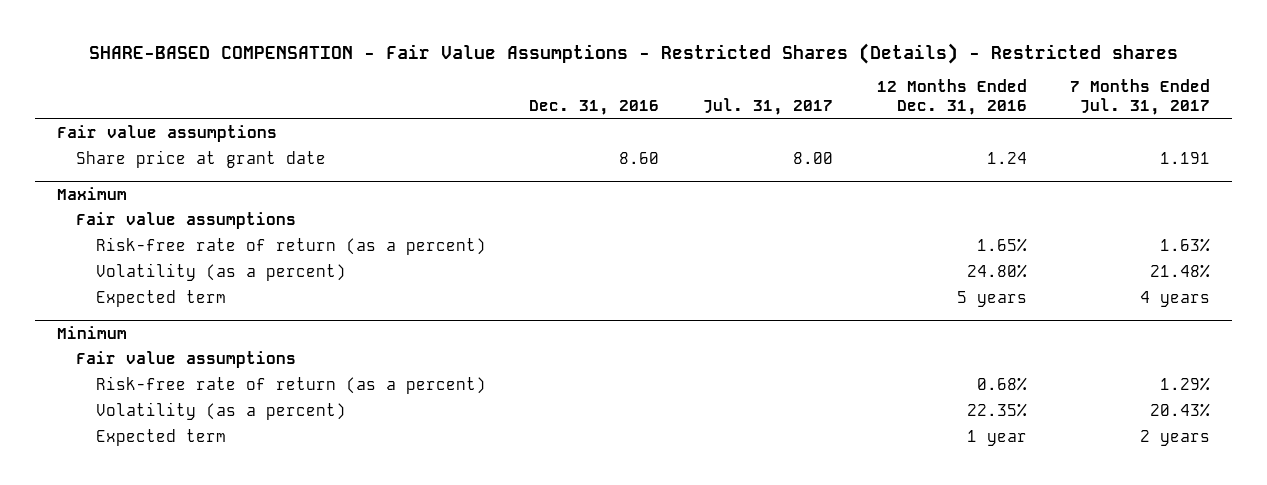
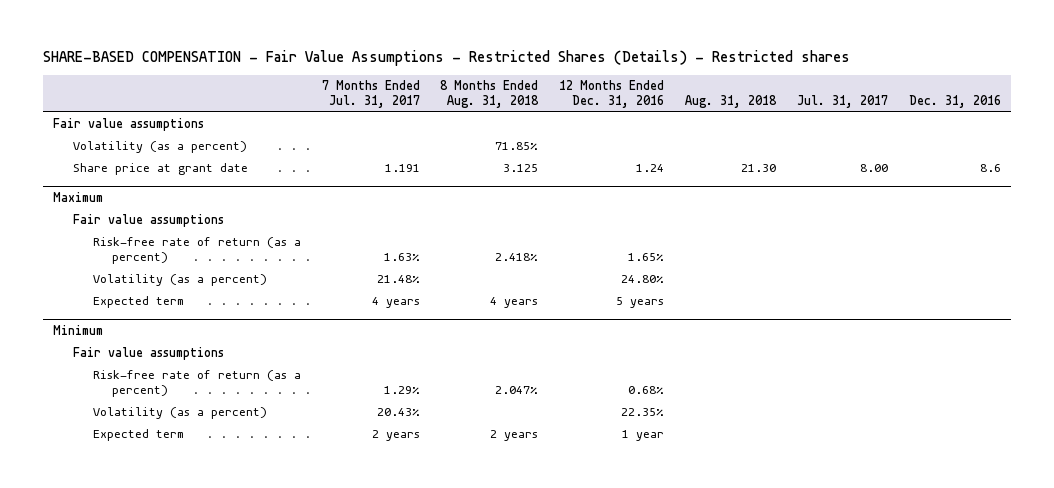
none -> [440,80,540,108] 8 Months Ended Aug. 31, 2018
none -> [685,94,778,108] Aug. 31, 2018
none -> [72,141,247,154] Volatility (as a percent)
[619,152,660,165] 8.60 -> [980,164,1002,173] 8.6

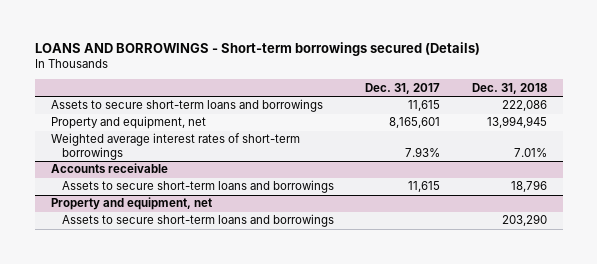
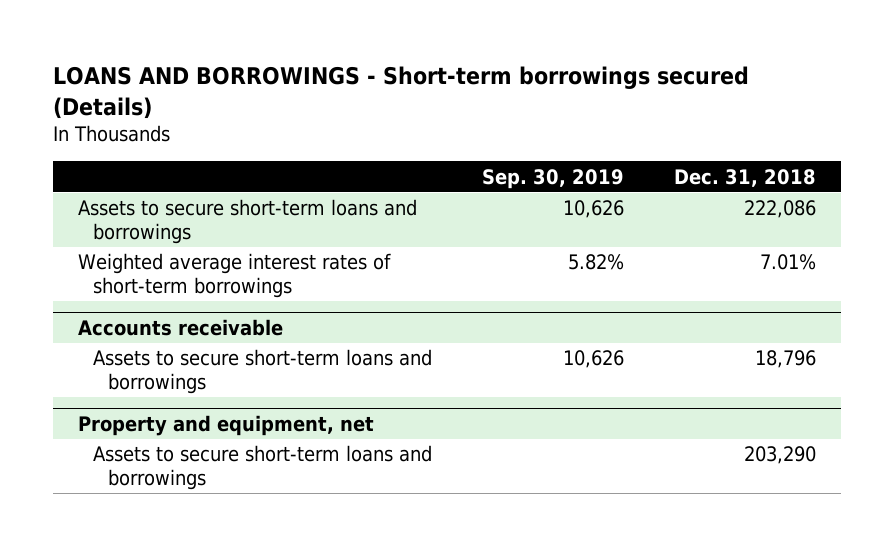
[365,82,441,94] Dec. 31, 2017 -> none
none -> [481,168,624,189] Sep. 30, 2019
[50,116,206,130] Property and equipment, net -> none

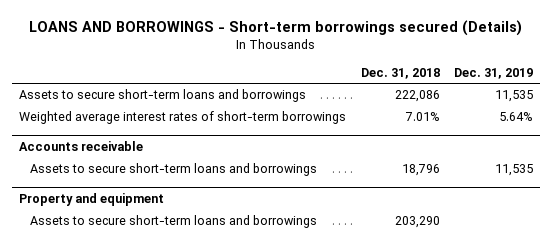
[481,168,624,189] Sep. 30, 2019 -> none
none -> [454,67,534,79] Dec. 31, 2019
[78,415,375,437] Property and equipment, net -> [19,193,165,207] Property and equipment

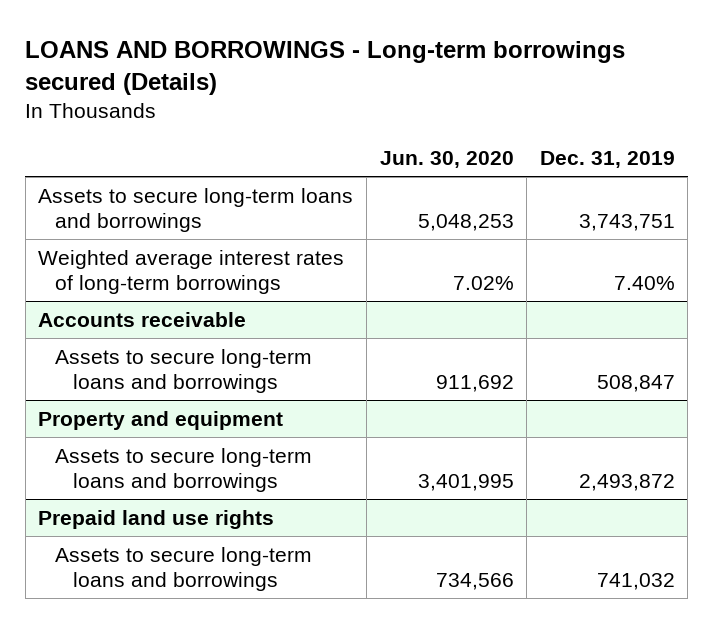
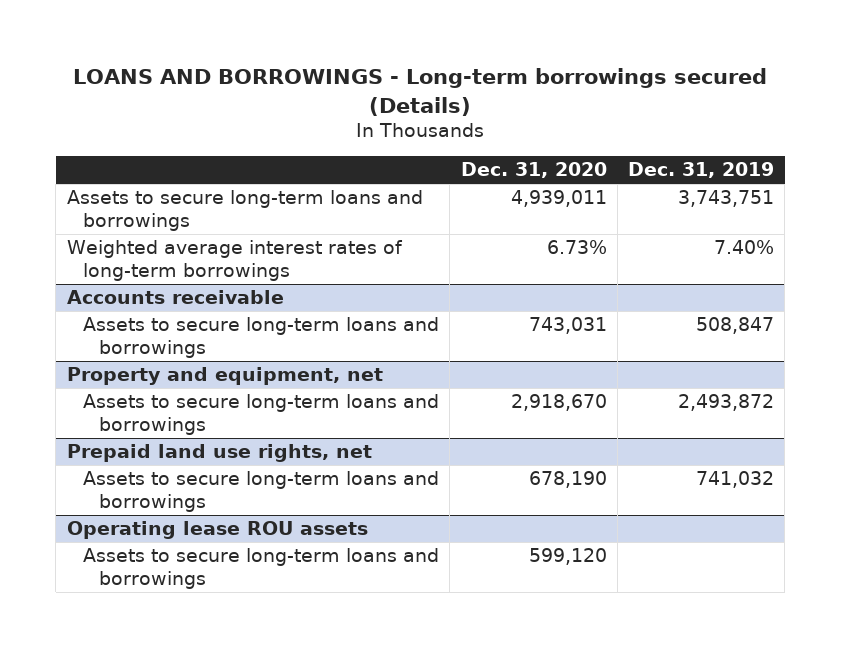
[379,150,514,168] Jun. 30, 2020 -> none
none -> [460,162,607,179] Dec. 31, 2020
[38,410,284,430] Property and equipment -> [66,367,383,386] Property and equipment, net
[38,509,275,529] Prepaid land use rights -> [66,444,372,463] Prepaid land use rights, net
none -> [66,521,368,540] Operating lease ROU assets
none -> [82,548,439,589] Assets to secure long-term loans and borrowings

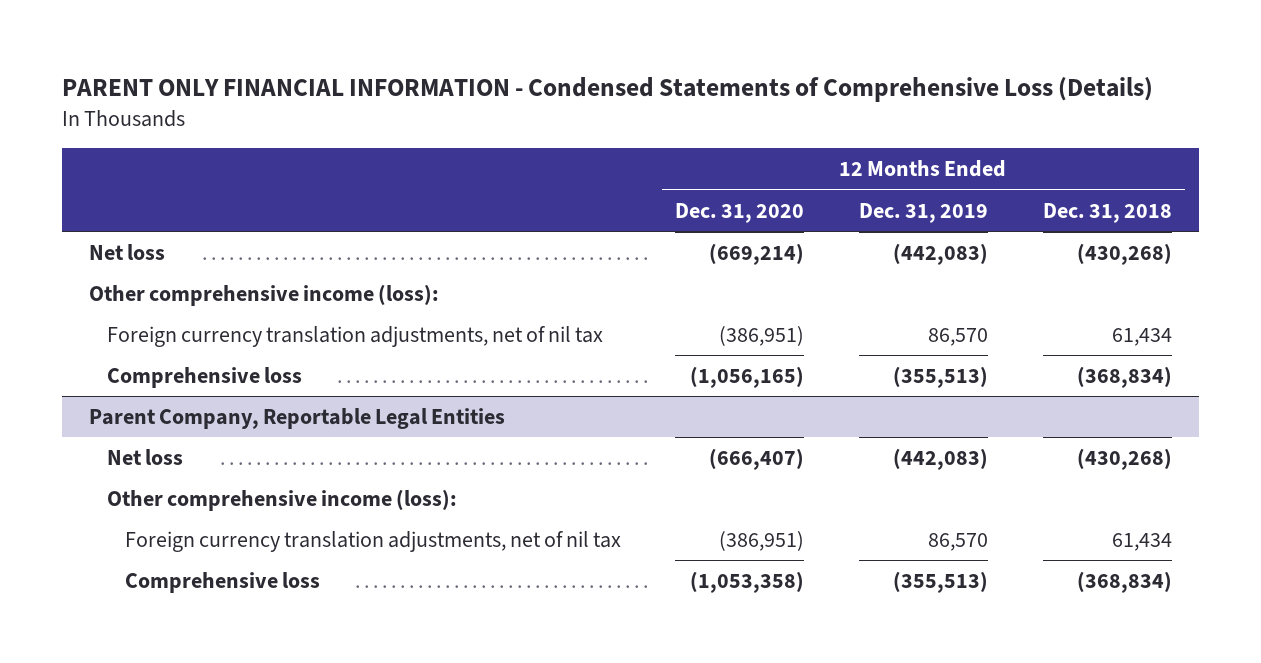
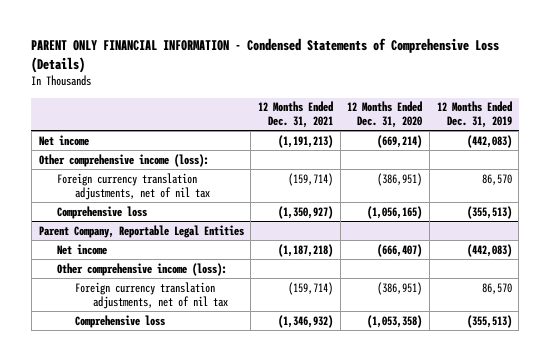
[1042,202,1172,223] Dec. 31, 2018 -> none
none -> [257,101,333,129] 12 Months Ended Dec. 31, 2021
[89,244,166,261] Net loss -> [38,134,89,146] Net income
[107,449,184,466] Net loss -> [56,243,107,255] Net income

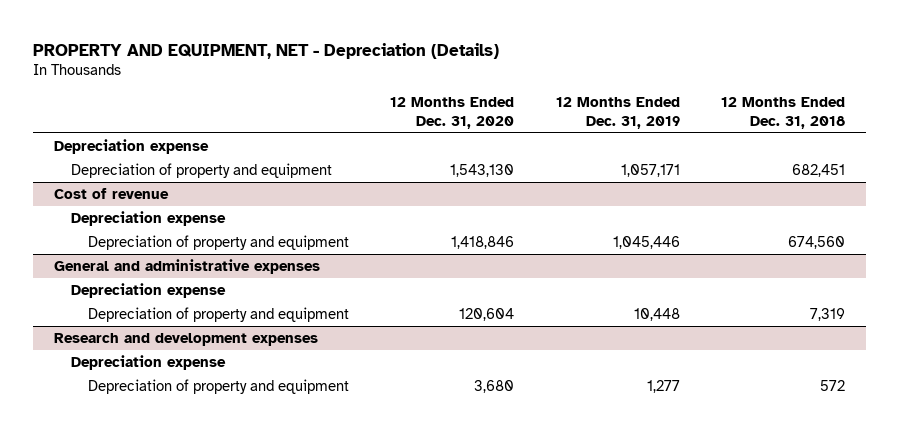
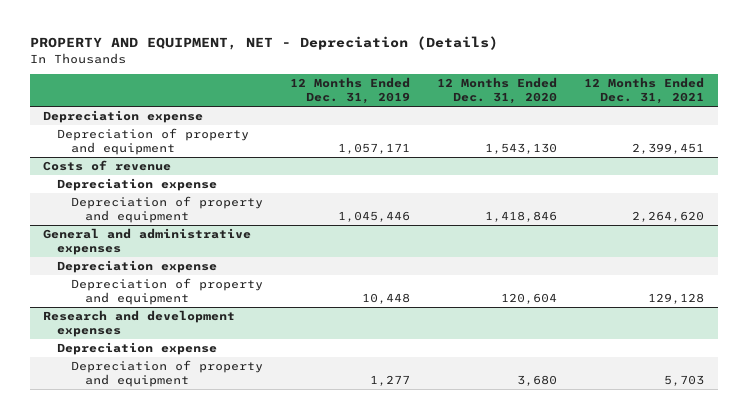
[721,97,846,129] 12 Months Ended Dec. 31, 2018 -> none
none -> [584,77,705,105] 12 Months Ended Dec. 31, 2021
[53,187,169,199] Cost of revenue -> [43,159,172,171] Costs of revenue

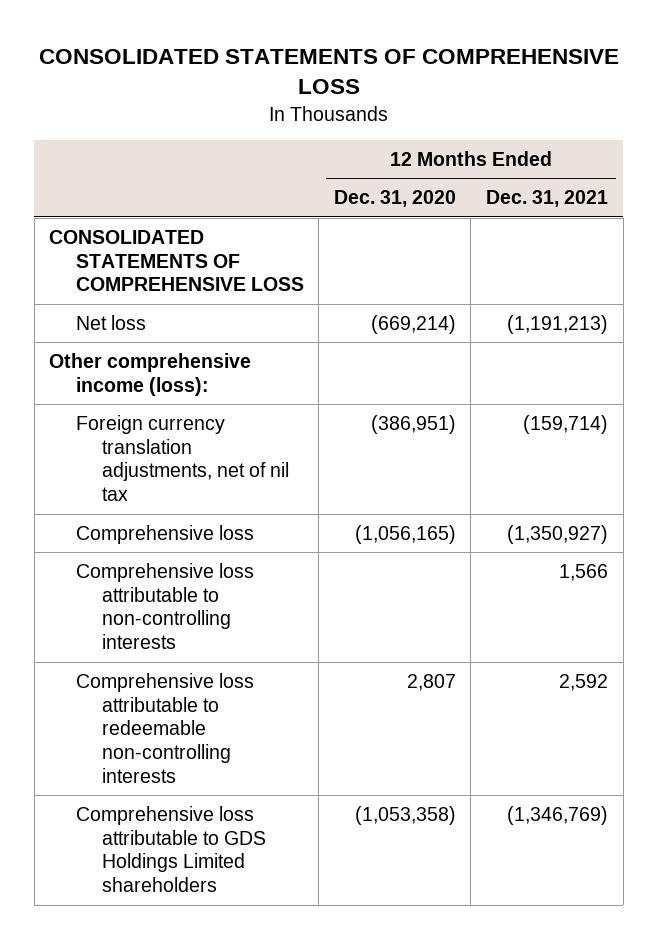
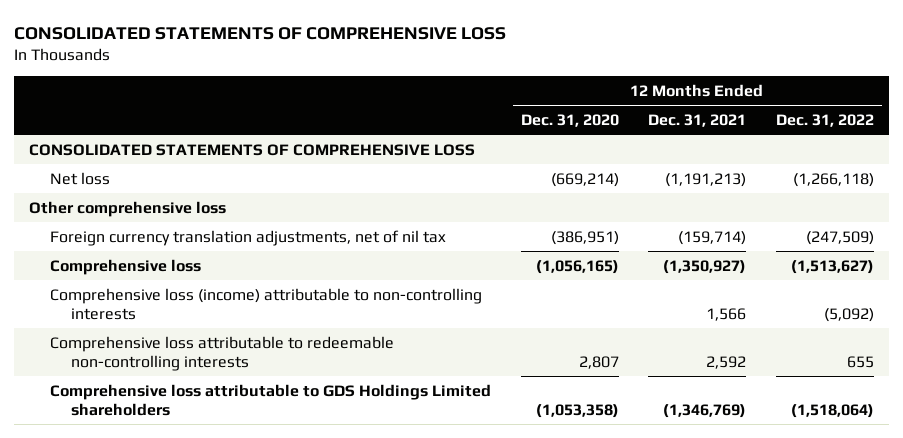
none -> [776,113,875,127] Dec. 31, 2022
[49,352,252,396] Other comprehensive income (loss): -> [28,200,226,217] Other comprehensive loss
[75,562,254,650] Comprehensive loss attributable to non-controlling interests -> [49,287,482,320] Comprehensive loss (income) attributable to non-controlling interests

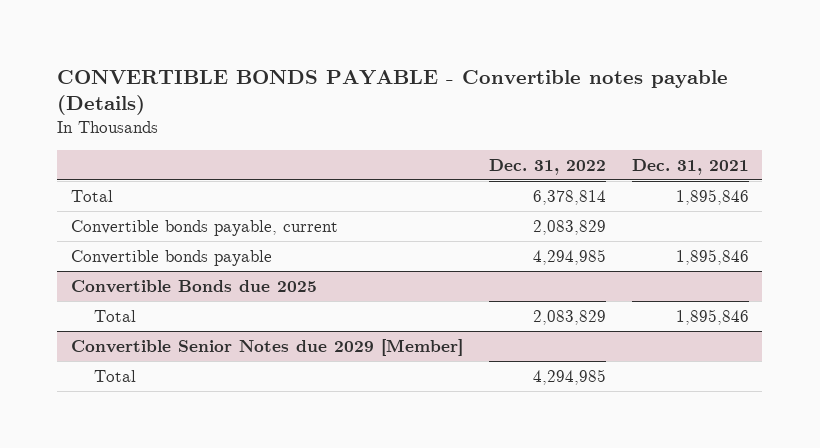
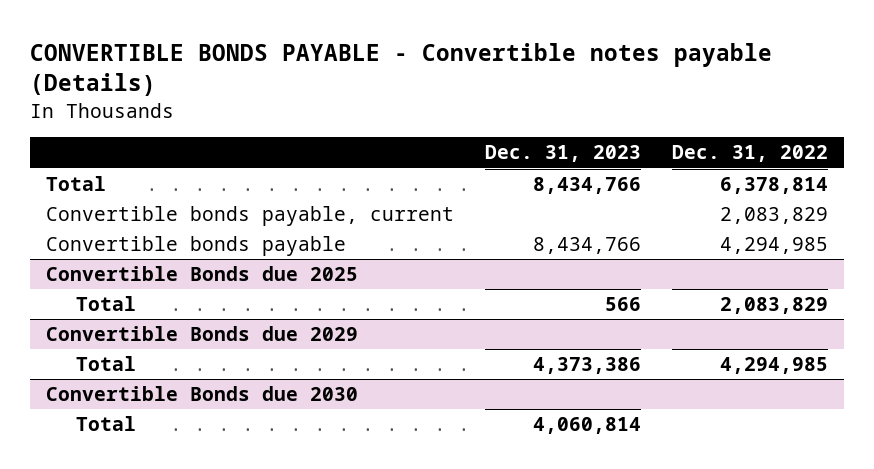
[632,158,750,175] Dec. 31, 2021 -> none
none -> [485,145,642,163] Dec. 31, 2023
[70,338,463,356] Convertible Senior Notes due 2029 [Member] -> [45,326,358,342] Convertible Bonds due 2029
none -> [45,386,358,402] Convertible Bonds due 2030
none -> [75,416,136,432] Total

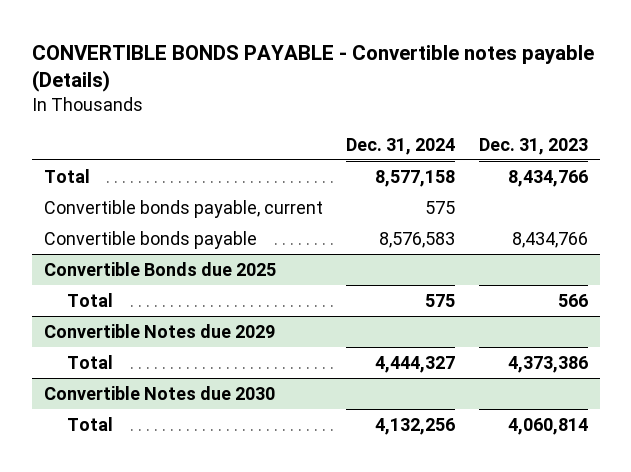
[672,145,829,163] Dec. 31, 2022 -> none
none -> [346,137,456,155] Dec. 31, 2024
[45,326,358,342] Convertible Bonds due 2029 -> [43,323,275,338] Convertible Notes due 2029
[45,386,358,402] Convertible Bonds due 2030 -> [43,385,275,400] Convertible Notes due 2030

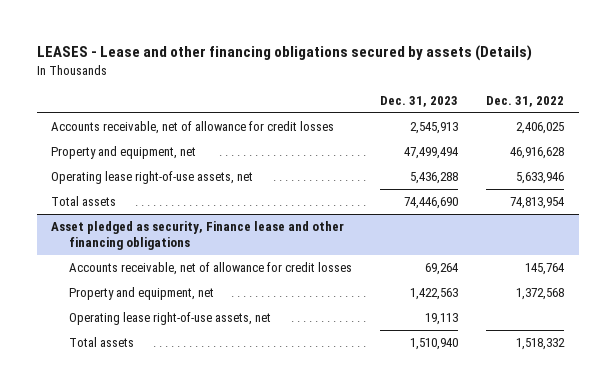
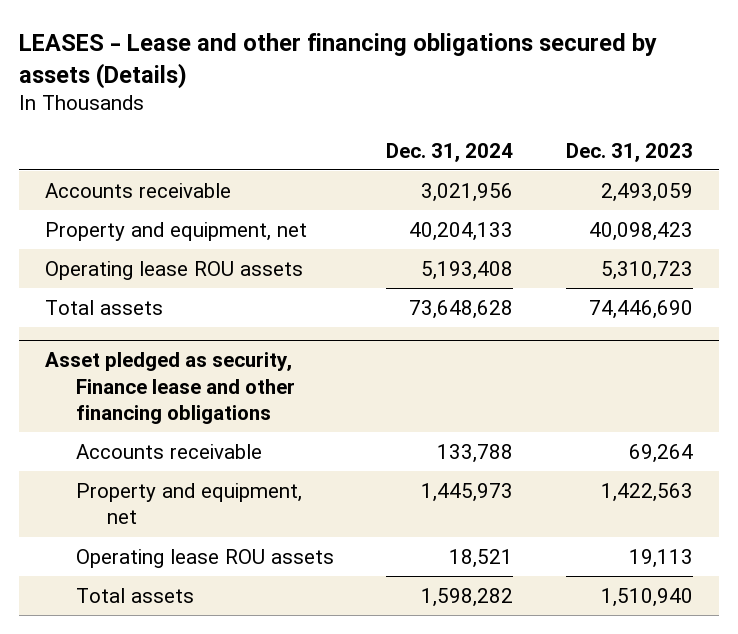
[486,96,565,108] Dec. 31, 2022 -> none
none -> [386,142,514,162] Dec. 31, 2024
[51,121,335,135] Accounts receivable, net of allowance for credit losses -> [45,182,232,198] Accounts receivable
[410,122,459,135] 2,545,913 -> [600,182,693,202] 2,493,059
[404,147,460,160] 47,499,494 -> [588,221,693,241] 40,098,423
[51,171,254,185] Operating lease right-of-use assets, net -> [45,260,304,280] Operating lease ROU assets
[410,172,459,185] 5,436,288 -> [600,260,693,280] 5,310,723
[68,262,352,276] Accounts receivable, net of allowance for credit losses -> [76,443,263,459] Accounts receivable
[68,312,271,326] Operating lease right-of-use assets, net -> [76,548,335,568] Operating lease ROU assets

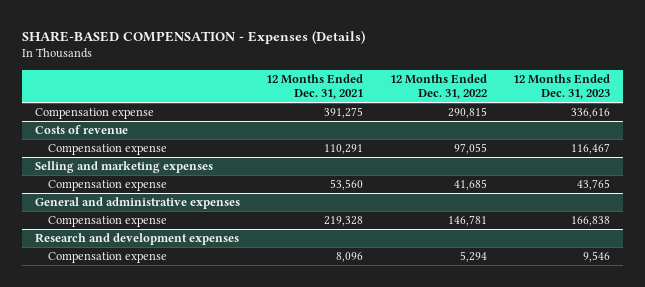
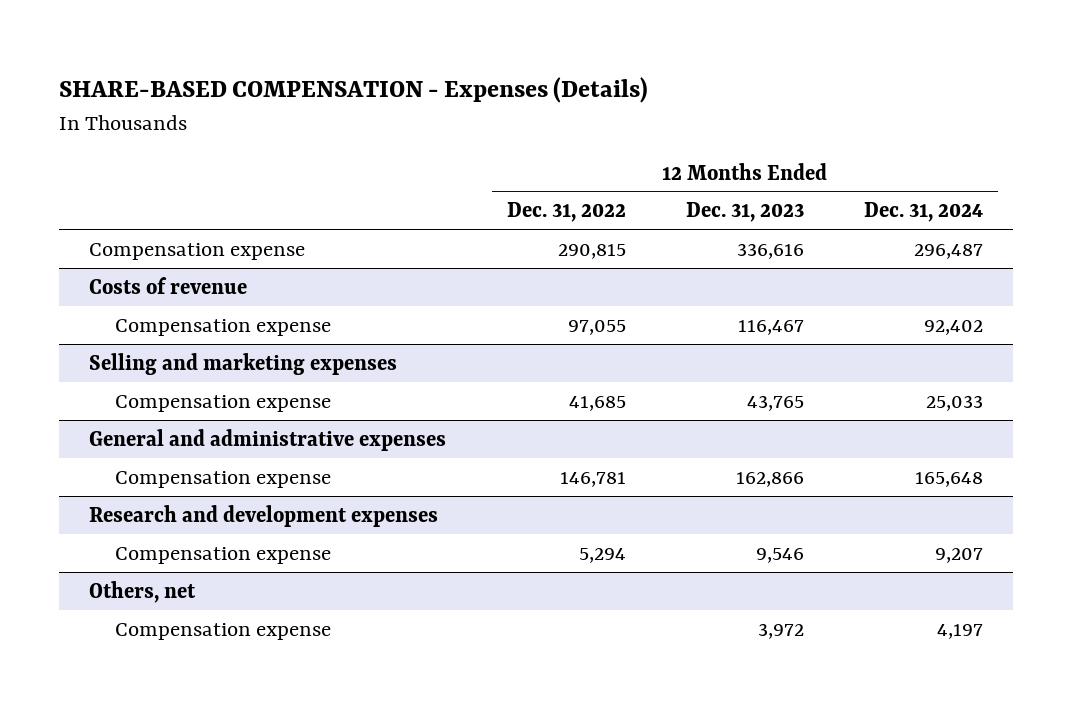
[266,73,364,100] 12 Months Ended Dec. 31, 2021 -> none
none -> [863,202,983,223] Dec. 31, 2024
[571,216,611,227] 166,838 -> [735,471,804,487] 162,866
none -> [89,580,197,603] Others, net
none -> [115,622,332,640] Compensation expense

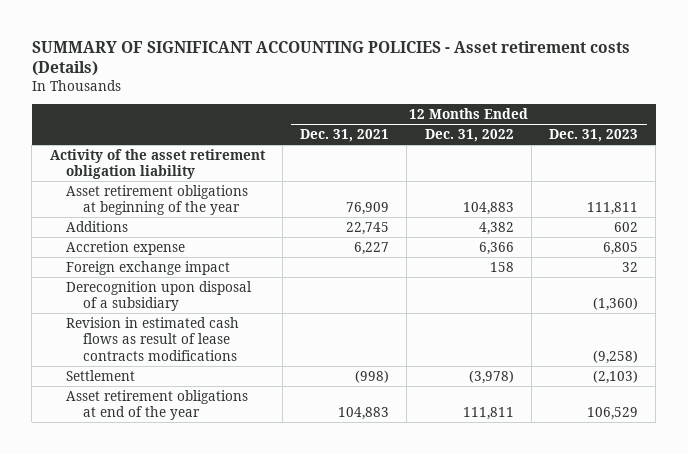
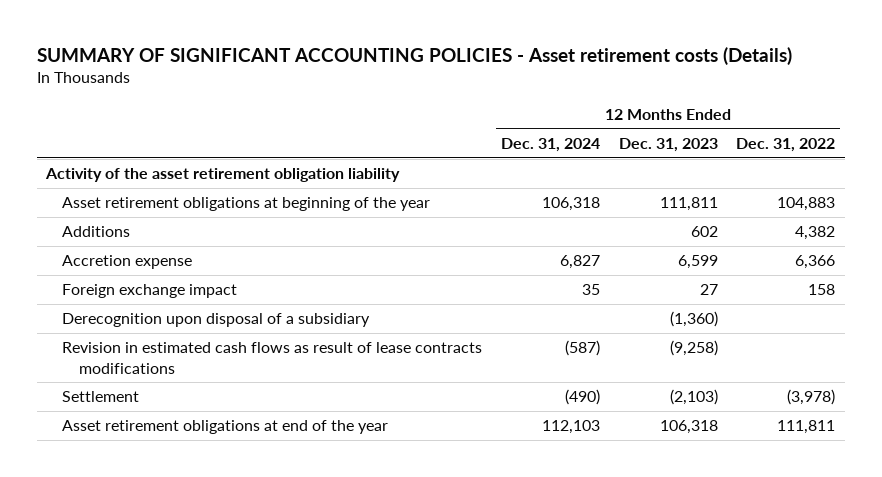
[300,128,390,142] Dec. 31, 2021 -> none
none -> [501,137,601,152] Dec. 31, 2024
[603,241,639,255] 6,805 -> [677,255,718,270] 6,599
[622,261,639,272] 32 -> [699,284,718,296] 27
[587,407,639,421] 106,529 -> [659,420,718,435] 106,318

